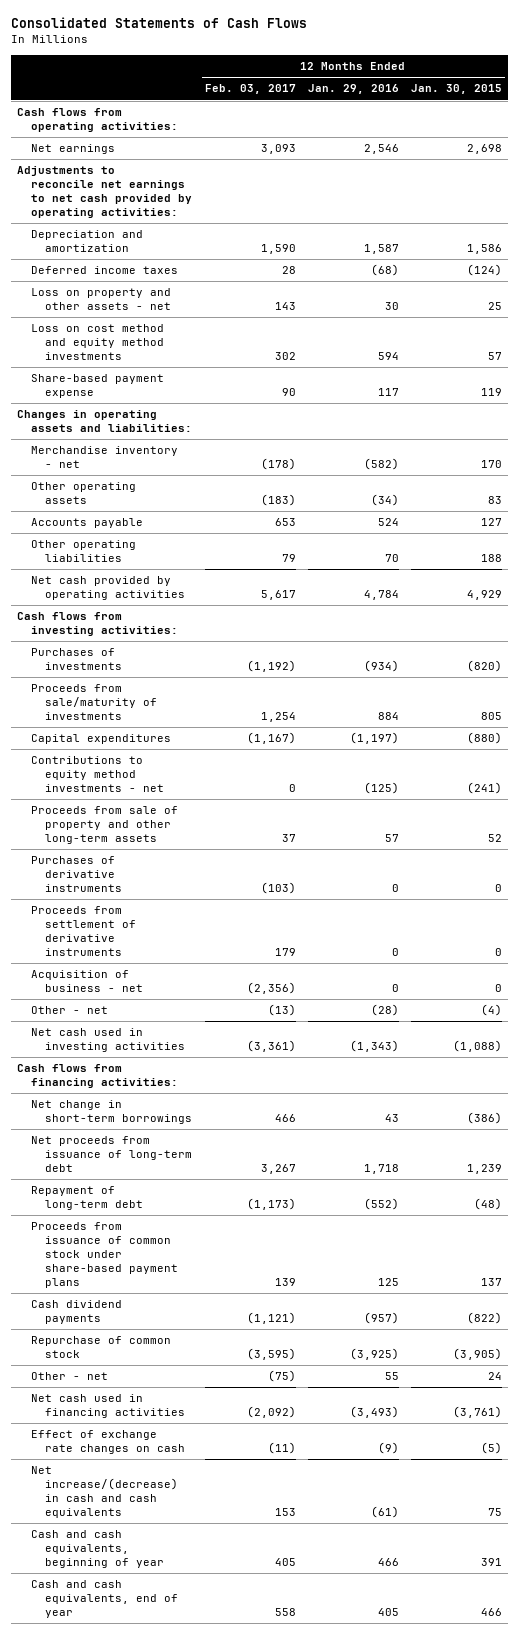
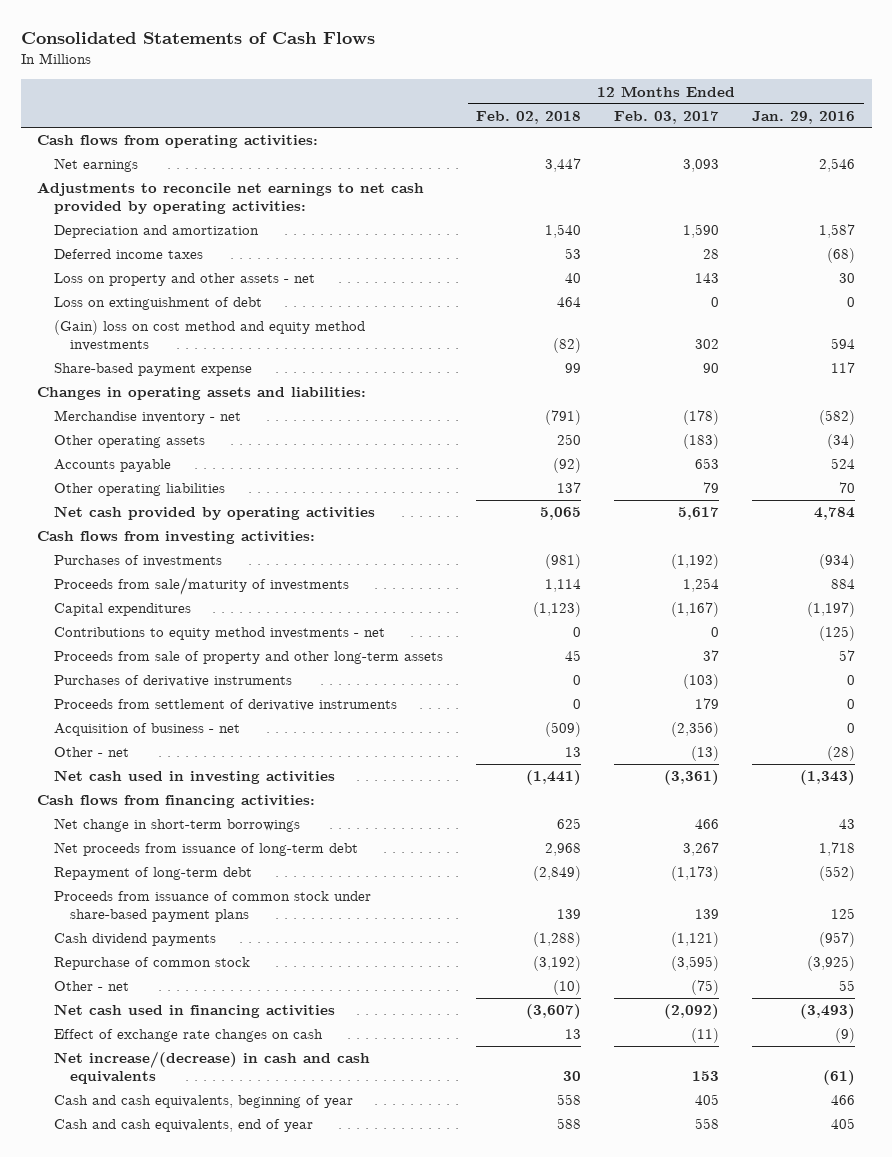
[411,84,503,95] Jan. 30, 2015 -> none
none -> [475,110,581,124] Feb. 02, 2018
none -> [53,297,262,311] Loss on extinguishment of debt
[31,324,165,361] Loss on cost method and equity method investments -> [53,320,365,352] (Gain) loss on cost method and equity method investments

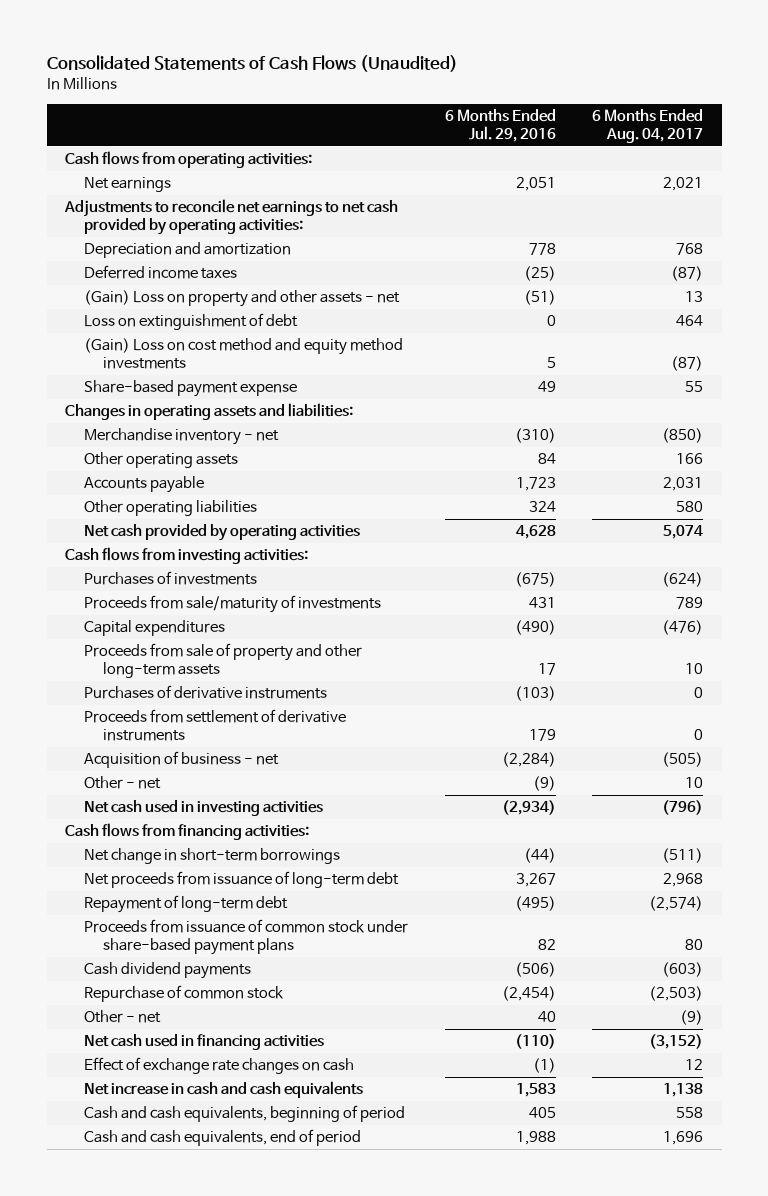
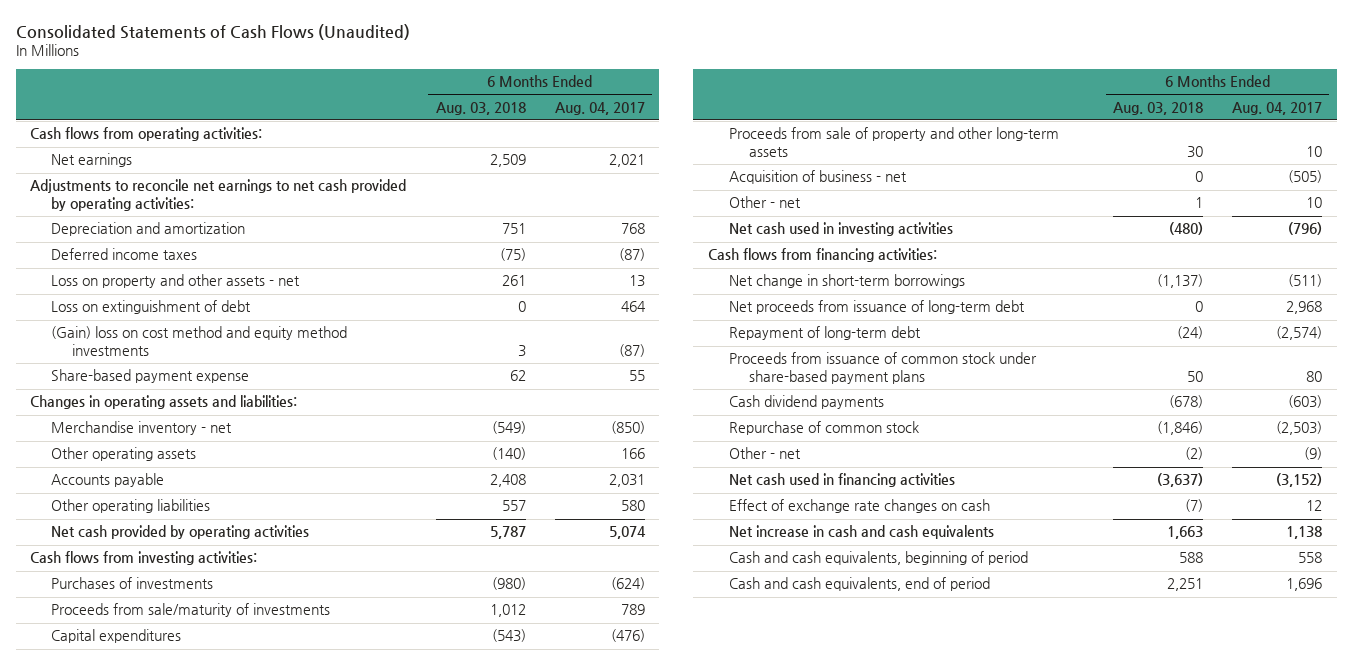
[444,109,556,142] 6 Months Ended Jul. 29, 2016 -> none
none -> [435,101,526,115] Aug. 03, 2018
[84,290,401,308] (Gain) Loss on property and other assets - net -> [51,274,301,289] Loss on property and other assets - net
[84,338,404,370] (Gain) Loss on cost method and equity method investments -> [51,326,348,356] (Gain) loss on cost method and equity method investments
[84,685,328,700] Purchases of derivative instruments -> none
[84,709,347,742] Proceeds from settlement of derivative instruments -> none

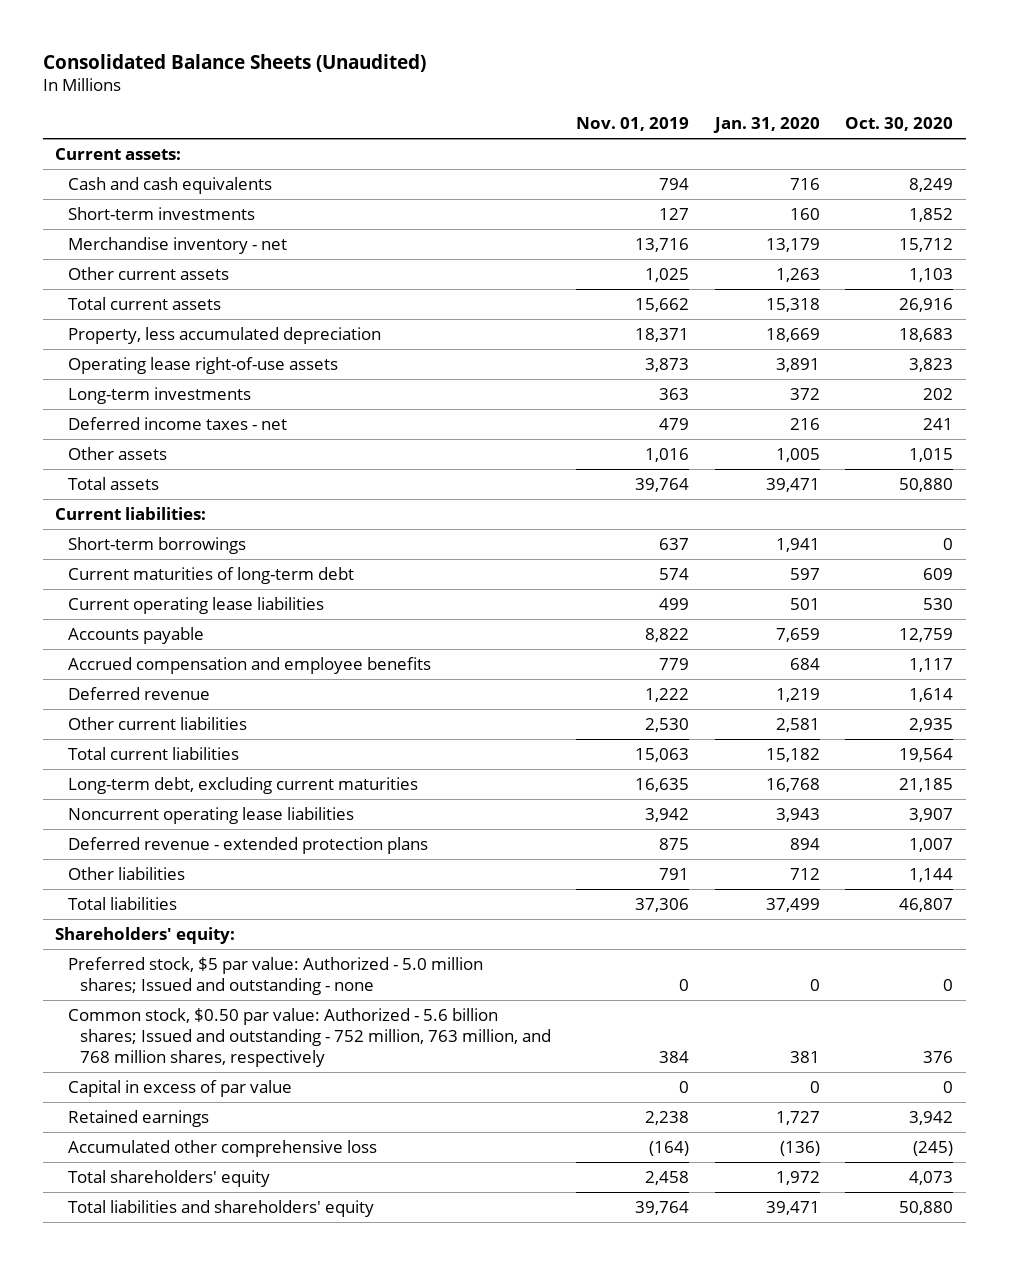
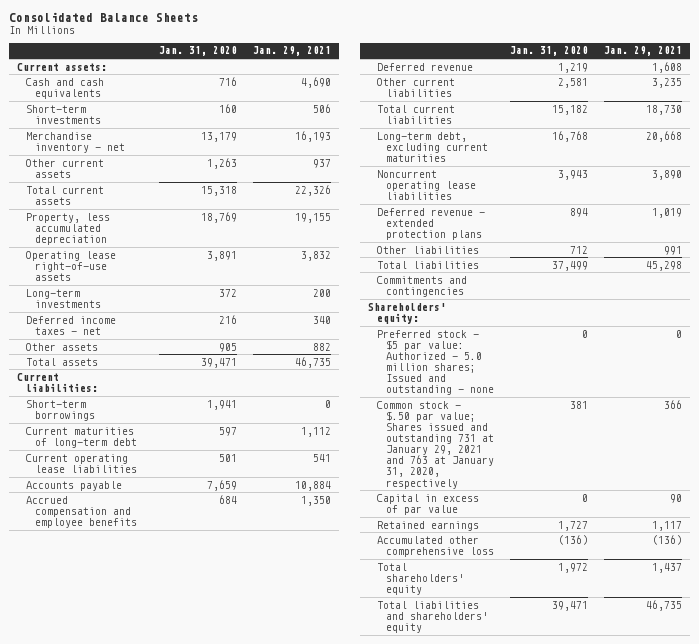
[42,53,426,72] Consolidated Balance Sheets (Unaudited) -> [8,12,198,23] Consolidated Balance Sheets
[576,117,690,132] Nov. 01, 2019 -> none
[845,117,954,132] Oct. 30, 2020 -> none
none -> [252,46,331,57] Jan. 29, 2021
[765,328,820,343] 18,669 -> [200,211,237,223] 18,769
[775,448,820,463] 1,005 -> [218,342,237,352] 905
none -> [377,275,468,297] Commitments and contingencies
[67,957,483,995] Preferred stock, $5 par value: Authorized - 5.0 million shares; Issued and outstanding - none -> [377,329,495,396] Preferred stock - $5 par value: Authorized - 5.0 million shares; Issued and outstanding - none
[67,1008,551,1067] Common stock, $0.50 par value: Authorized - 5.6 billion shares; Issued and outstanding - 752 million, 763 million, and 768 million shares, respectively -> [377,400,495,489] Common stock - $.50 par value; Shares issued and outstanding 731 at January 29, 2021 and 763 at January 31, 2020, respectively

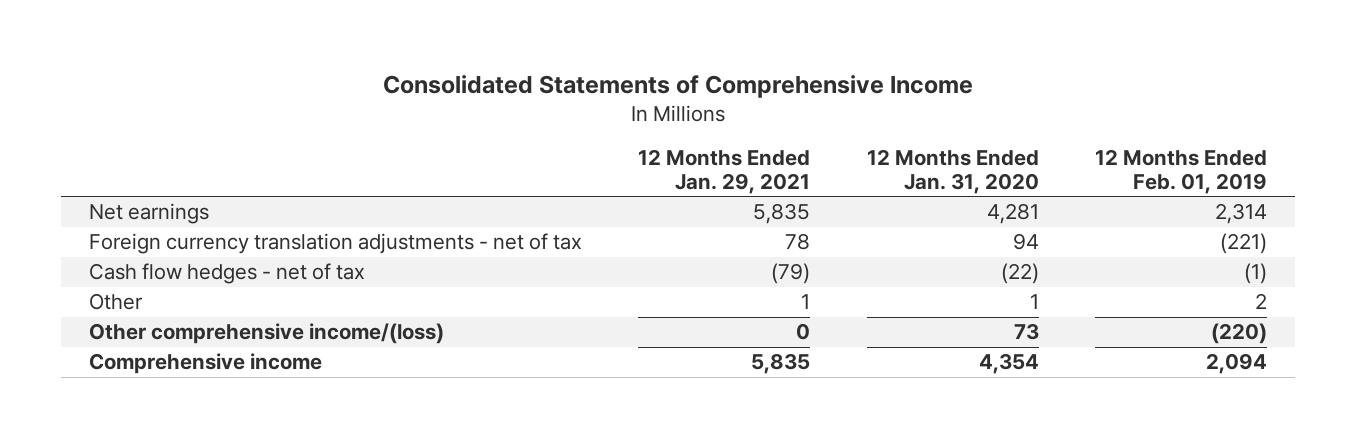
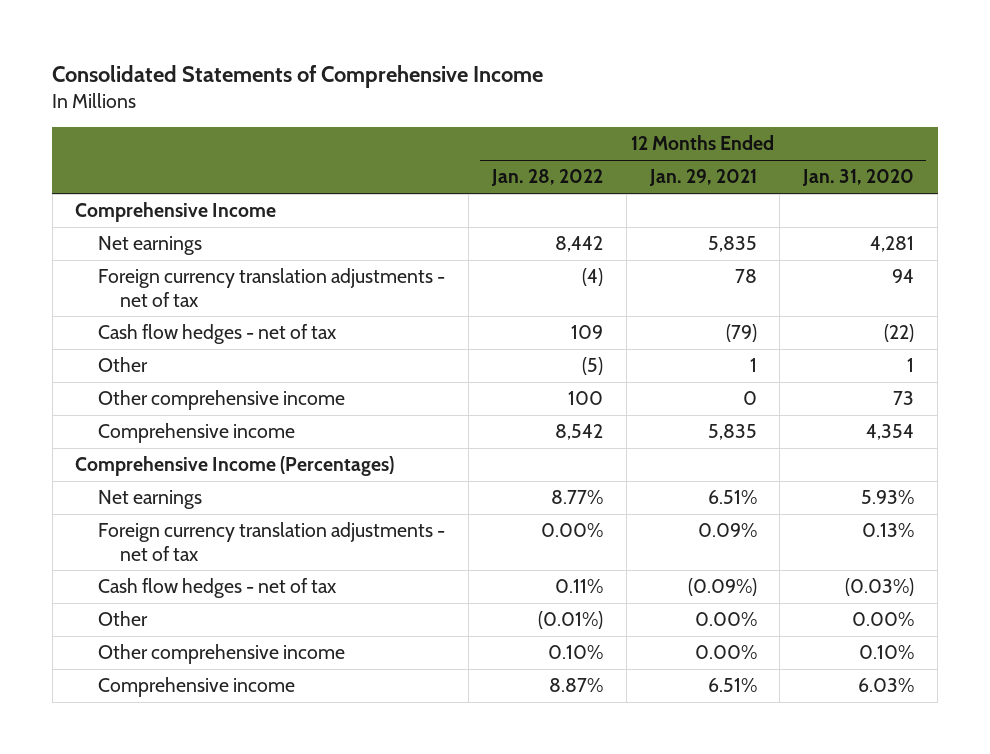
[1094,148,1267,194] 12 Months Ended Feb. 01, 2019 -> none
none -> [490,169,603,187] Jan. 28, 2022
none -> [75,202,277,223] Comprehensive Income
[88,323,444,345] Other comprehensive income/(loss) -> [97,390,345,411] Other comprehensive income
none -> [75,456,395,477] Comprehensive Income (Percentages)
none -> [97,490,202,510] Net earnings
none -> [97,522,445,561] Foreign currency translation adjustments - net of tax
none -> [97,578,337,599] Cash flow hedges - net of tax
none -> [97,611,148,627] Other
none -> [97,644,345,665] Other comprehensive income
none -> [97,677,295,698] Comprehensive income

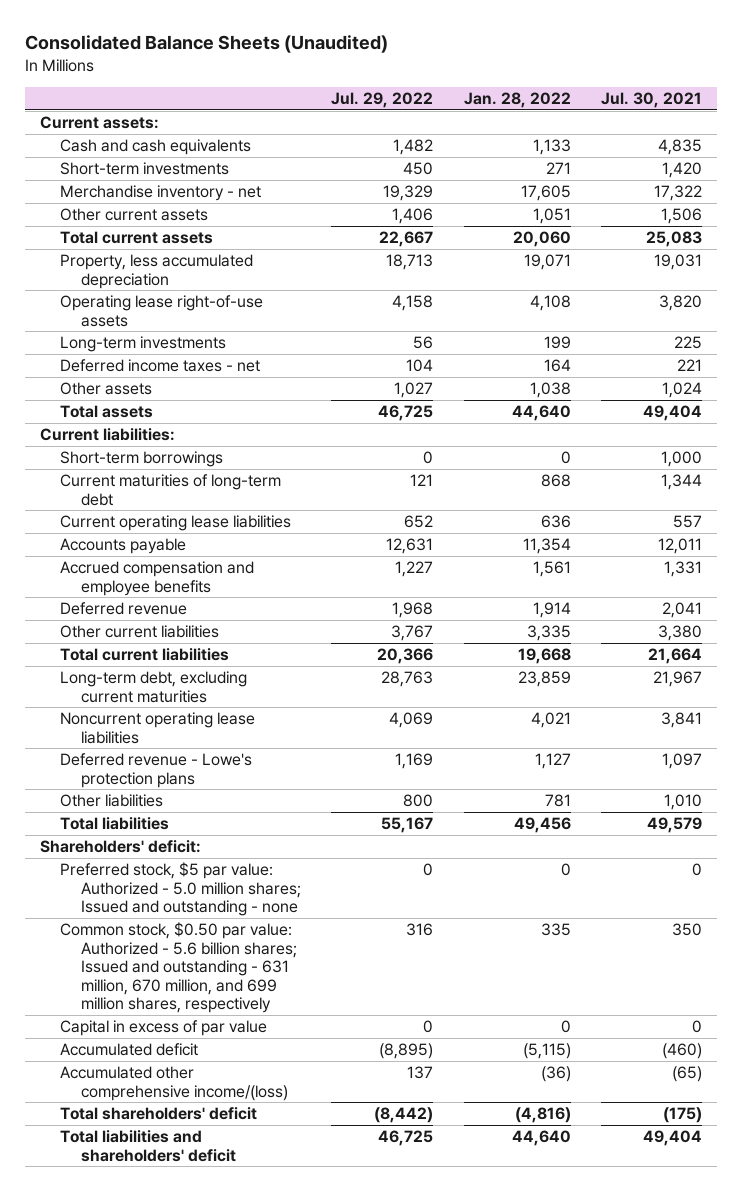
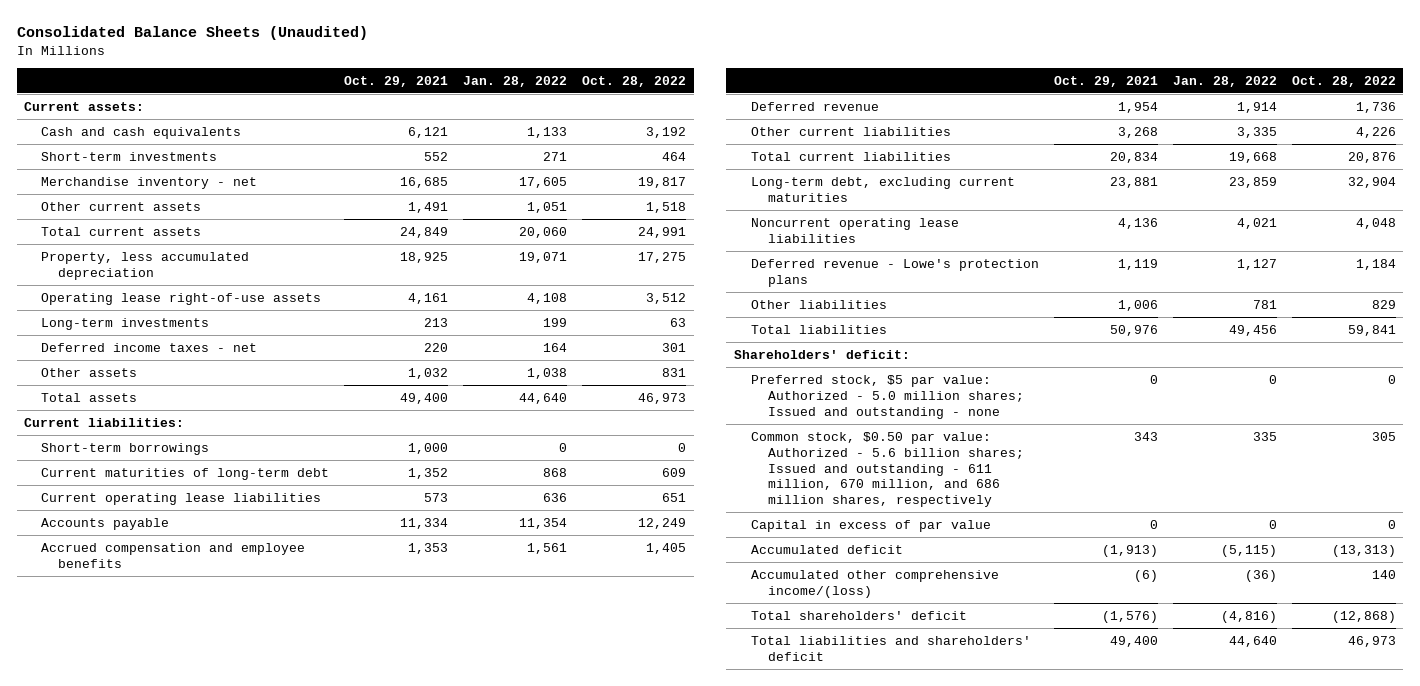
[331,91,434,108] Jul. 29, 2022 -> none
[600,91,702,108] Jul. 30, 2021 -> none
none -> [344,75,449,87] Oct. 29, 2021
none -> [582,75,687,87] Oct. 28, 2022
[60,922,297,1014] Common stock, $0.50 par value: Authorized - 5.6 billion shares; Issued and outstanding - 631 million, 670 million, and 699 million shares, respectively -> [750,431,1024,508] Common stock, $0.50 par value: Authorized - 5.6 billion shares; Issued and outstanding - 611 million, 670 million, and 686 million shares, respectively

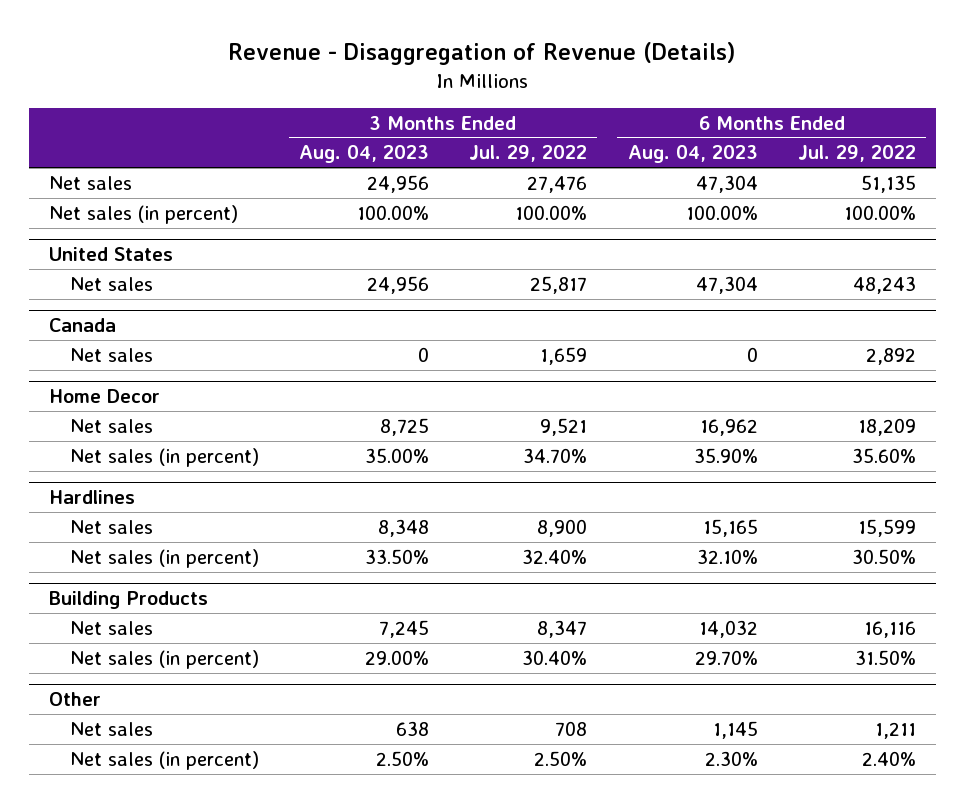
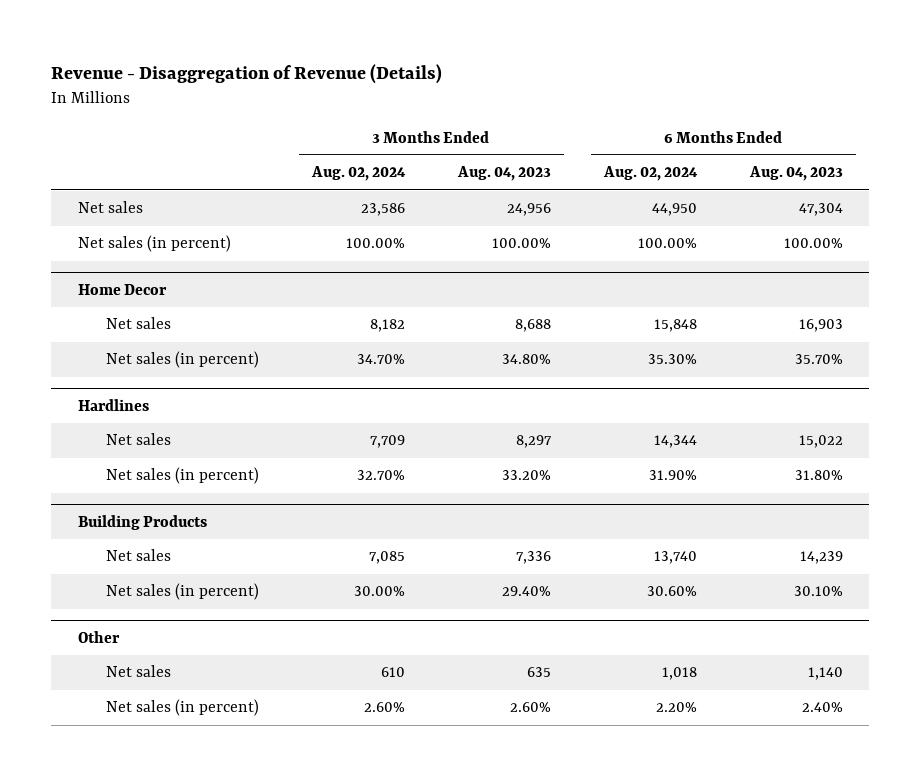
[469,145,588,163] Jul. 29, 2022 -> none
[797,145,916,163] Jul. 29, 2022 -> none
none -> [310,166,406,182] Aug. 02, 2024
none -> [602,166,698,182] Aug. 02, 2024
[49,247,174,262] United States -> none
[70,276,154,291] Net sales -> none
[49,318,117,333] Canada -> none
[70,347,154,362] Net sales -> none
[380,417,430,436] 8,725 -> [514,319,551,333] 8,688
[699,418,758,436] 16,962 -> [798,319,843,333] 16,903
[365,447,430,463] 35.00% -> [501,354,551,365] 34.80%
[693,447,758,463] 35.90% -> [794,354,843,365] 35.70%
[378,518,430,537] 8,348 -> [515,435,552,449] 8,297
[702,518,758,537] 15,165 -> [798,435,843,449] 15,022
[365,548,430,564] 33.50% -> [501,470,551,481] 33.20%
[696,548,758,564] 32.10% -> [794,470,843,481] 31.80%
[379,619,430,638] 7,245 -> [515,551,551,565] 7,336
[698,619,758,638] 14,032 -> [799,551,843,565] 14,239
[365,649,430,665] 29.00% -> [501,586,551,597] 29.40%
[694,649,758,665] 29.70% -> [793,586,843,597] 30.10%
[396,720,430,736] 638 -> [526,667,551,678] 635
[712,720,758,739] 1,145 -> [807,667,843,681] 1,140
[376,750,430,766] 2.50% -> [509,702,551,713] 2.60%
[704,750,758,766] 2.30% -> [801,702,843,713] 2.40%

